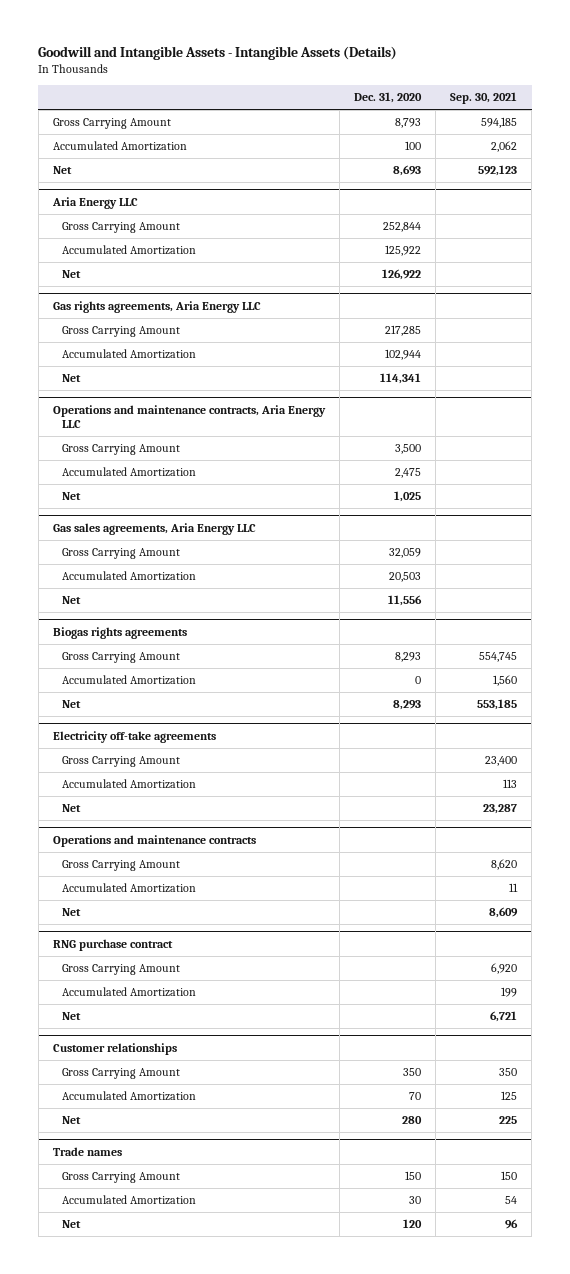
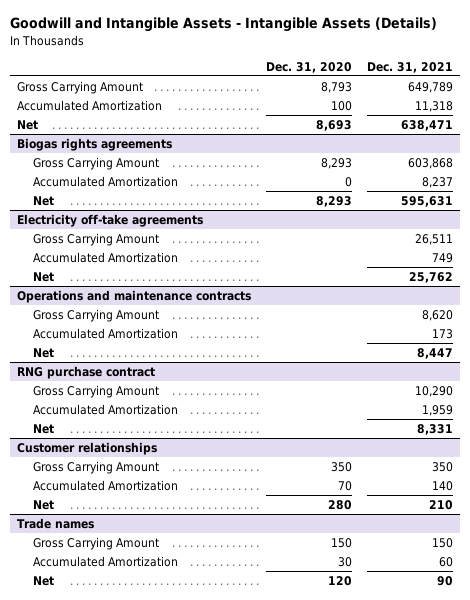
[450,92,518,105] Sep. 30, 2021 -> none
none -> [366,61,453,73] Dec. 31, 2021
[51,196,138,209] Aria Energy LLC -> none
[61,222,180,234] Gross Carrying Amount -> none
[61,245,196,256] Accumulated Amortization -> none
[61,270,81,279] Net -> none
[52,300,261,313] Gas rights agreements, Aria Energy LLC -> none
[61,326,180,338] Gross Carrying Amount -> none
[61,349,196,360] Accumulated Amortization -> none
[61,374,81,383] Net -> none
[52,404,326,429] Operations and maintenance contracts, Aria Energy LLC -> none
[61,444,180,456] Gross Carrying Amount -> none
[61,467,196,478] Accumulated Amortization -> none
[61,492,81,501] Net -> none
[52,522,256,535] Gas sales agreements, Aria Energy LLC -> none
[61,548,180,560] Gross Carrying Amount -> none
[61,571,196,582] Accumulated Amortization -> none
[61,596,81,605] Net -> none

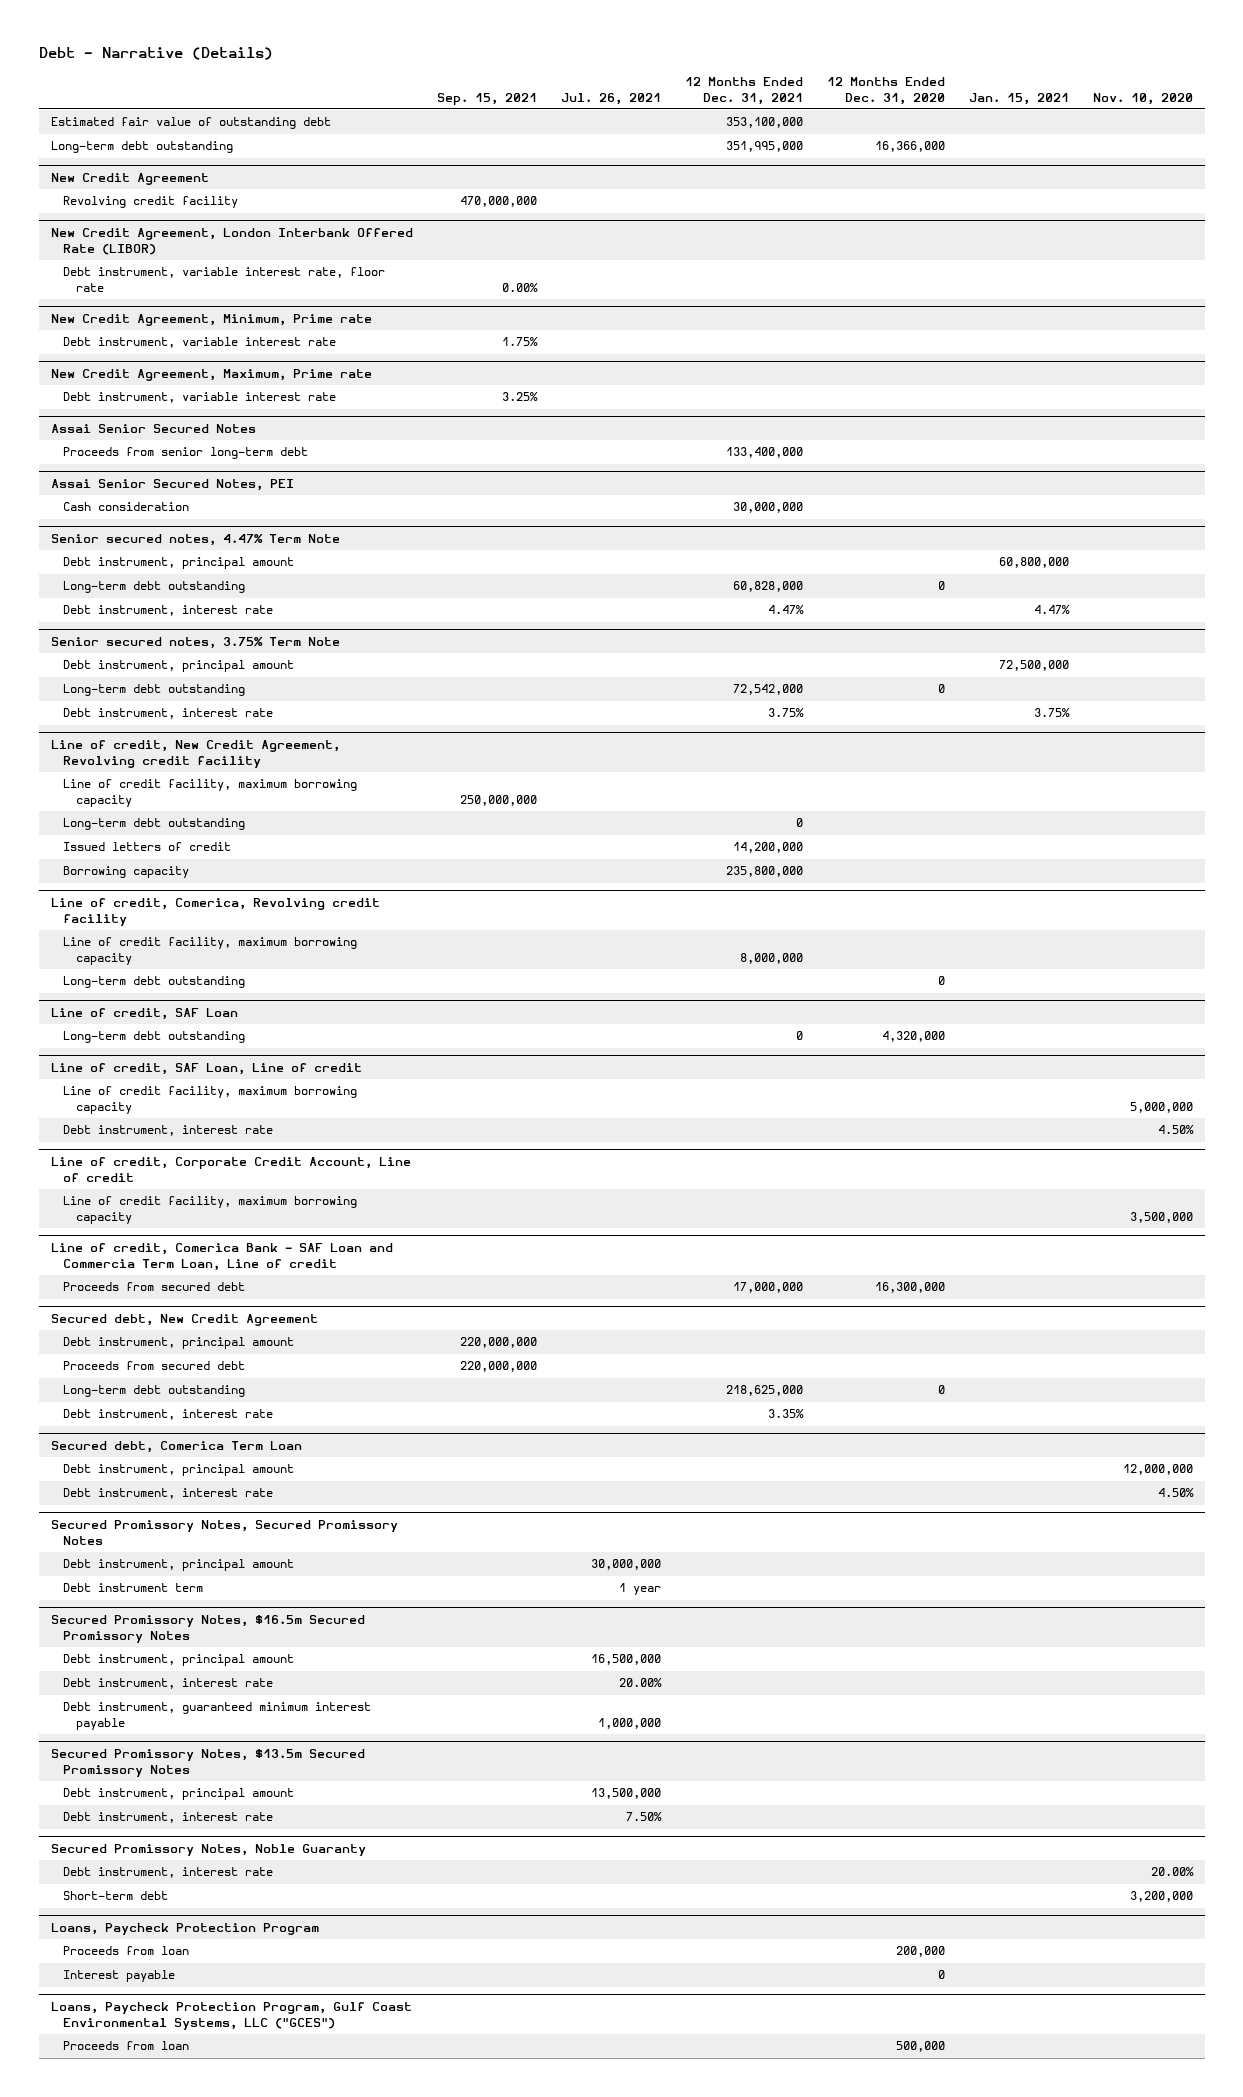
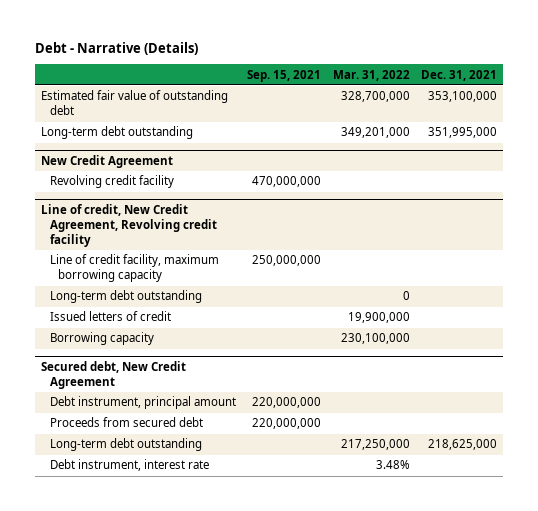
[560,92,661,105] Jul. 26, 2021 -> none
[684,77,803,105] 12 Months Ended Dec. 31, 2021 -> none
[826,77,945,105] 12 Months Ended Dec. 31, 2020 -> none
[968,92,1069,105] Jan. 15, 2021 -> none
[1092,92,1193,105] Nov. 10, 2020 -> none
none -> [332,69,410,81] Mar. 31, 2022
none -> [421,69,498,81] Dec. 31, 2021
[50,228,413,255] New Credit Agreement, London Interbank Offered Rate (LIBOR) -> none
[63,267,386,292] Debt instrument, variable interest rate, floor rate -> none
[50,314,372,327] New Credit Agreement, Minimum, Prime rate -> none
[63,337,337,349] Debt instrument, variable interest rate -> none
[50,369,372,382] New Credit Agreement, Maximum, Prime rate -> none
[63,392,337,404] Debt instrument, variable interest rate -> none
[50,424,256,434] Assai Senior Secured Notes -> none
[63,447,309,460] Proceeds from senior long-term debt -> none
[50,479,294,492] Assai Senior Secured Notes, PEI -> none
[63,502,190,512] Cash consideration -> none
[50,534,340,547] Senior secured notes, 4.47% Term Note -> none
[63,557,295,570] Debt instrument, principal amount -> none
[63,581,246,594] Long-term debt outstanding -> none
[63,605,274,617] Debt instrument, interest rate -> none
[50,637,340,650] Senior secured notes, 3.75% Term Note -> none
[63,660,295,673] Debt instrument, principal amount -> none
[63,684,246,697] Long-term debt outstanding -> none
[63,708,274,720] Debt instrument, interest rate -> none
[50,898,380,926] Line of credit, Comerica, Revolving credit facility -> none
[63,937,358,965] Line of credit facility, maximum borrowing capacity -> none
[63,976,246,989] Long-term debt outstanding -> none
[50,1008,238,1021] Line of credit, SAF Loan -> none
[63,1031,246,1044] Long-term debt outstanding -> none
[50,1063,362,1076] Line of credit, SAF Loan, Line of credit -> none
[63,1086,358,1114] Line of credit facility, maximum borrowing capacity -> none
[63,1125,274,1137] Debt instrument, interest rate -> none
[50,1157,411,1182] Line of credit, Corporate Credit Account, Line of credit -> none
[63,1196,358,1224] Line of credit facility, maximum borrowing capacity -> none
[50,1243,393,1271] Line of credit, Comerica Bank - SAF Loan and Commercia Term Loan, Line of credit -> none
[63,1282,246,1292] Proceeds from secured debt -> none
[50,1441,302,1454] Secured debt, Comerica Term Loan -> none
[63,1464,295,1477] Debt instrument, principal amount -> none
[63,1488,274,1500] Debt instrument, interest rate -> none
[50,1520,398,1545] Secured Promissory Notes, Secured Promissory Notes -> none
[63,1559,295,1572] Debt instrument, principal amount -> none
[63,1583,204,1593] Debt instrument term -> none
[50,1615,365,1643] Secured Promissory Notes, $16.5m Secured Promissory Notes -> none
[63,1654,295,1667] Debt instrument, principal amount -> none
[63,1678,274,1690] Debt instrument, interest rate -> none
[63,1702,372,1730] Debt instrument, guaranteed minimum interest payable -> none
[50,1749,365,1777] Secured Promissory Notes, $13.5m Secured Promissory Notes -> none
[63,1788,295,1801] Debt instrument, principal amount -> none
[63,1812,274,1824] Debt instrument, interest rate -> none
[50,1844,366,1857] Secured Promissory Notes, Noble Guaranty -> none
[63,1867,274,1879] Debt instrument, interest rate -> none
[63,1891,169,1901] Short-term debt -> none
[50,1923,319,1936] Loans, Paycheck Protection Program -> none
[63,1946,190,1956] Proceeds from loan -> none
[63,1970,176,1983] Interest payable -> none
[50,2002,412,2030] Loans, Paycheck Protection Program, Gulf Coast Environmental Systems, LLC ("GCES") -> none
[63,2041,190,2051] Proceeds from loan -> none

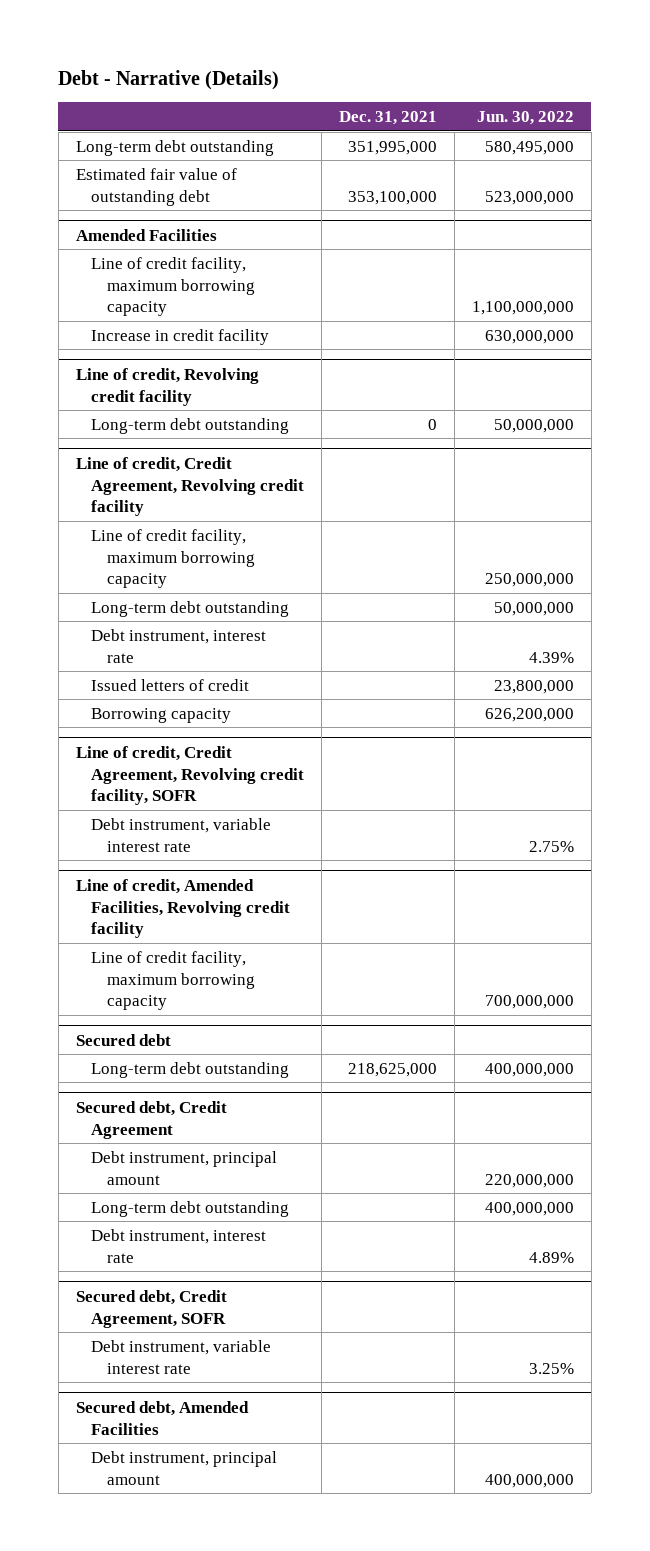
[247,69,322,82] Sep. 15, 2021 -> none
[332,69,410,81] Mar. 31, 2022 -> none
none -> [476,111,574,126] Jun. 30, 2022
[40,154,173,168] New Credit Agreement -> none
[49,175,174,189] Revolving credit facility -> none
[40,90,228,116] Estimated fair value of outstanding debt -> [75,167,237,206] Estimated fair value of outstanding debt
none -> [75,228,217,241] Amended Facilities
none -> [91,256,256,317] Line of credit facility, maximum borrowing capacity
none -> [91,328,270,345] Increase in credit facility
none -> [75,367,259,406] Line of credit, Revolving credit facility
none -> [91,417,290,434] Long-term debt outstanding
[40,203,217,247] Line of credit, New Credit Agreement, Revolving credit facility -> [75,456,305,517] Line of credit, Credit Agreement, Revolving credit facility
none -> [91,628,267,663] Debt instrument, interest rate
[49,396,236,410] Debt instrument, principal amount -> none
[49,417,203,428] Proceeds from secured debt -> none
none -> [75,745,305,806] Line of credit, Credit Agreement, Revolving credit facility, SOFR
none -> [91,817,272,852] Debt instrument, variable interest rate
none -> [75,878,291,939] Line of credit, Amended Facilities, Revolving credit facility
none -> [91,950,256,1011] Line of credit facility, maximum borrowing capacity
[40,360,186,389] Secured debt, New Credit Agreement -> [75,1033,171,1046] Secured debt
[49,459,209,472] Debt instrument, interest rate -> none
none -> [75,1100,227,1139] Secured debt, Credit Agreement
none -> [91,1150,278,1185] Debt instrument, principal amount
none -> [91,1200,290,1217] Long-term debt outstanding
none -> [91,1228,267,1263] Debt instrument, interest rate
none -> [75,1289,227,1328] Secured debt, Credit Agreement, SOFR
none -> [91,1339,272,1374] Debt instrument, variable interest rate
none -> [75,1400,249,1435] Secured debt, Amended Facilities
none -> [91,1450,278,1485] Debt instrument, principal amount

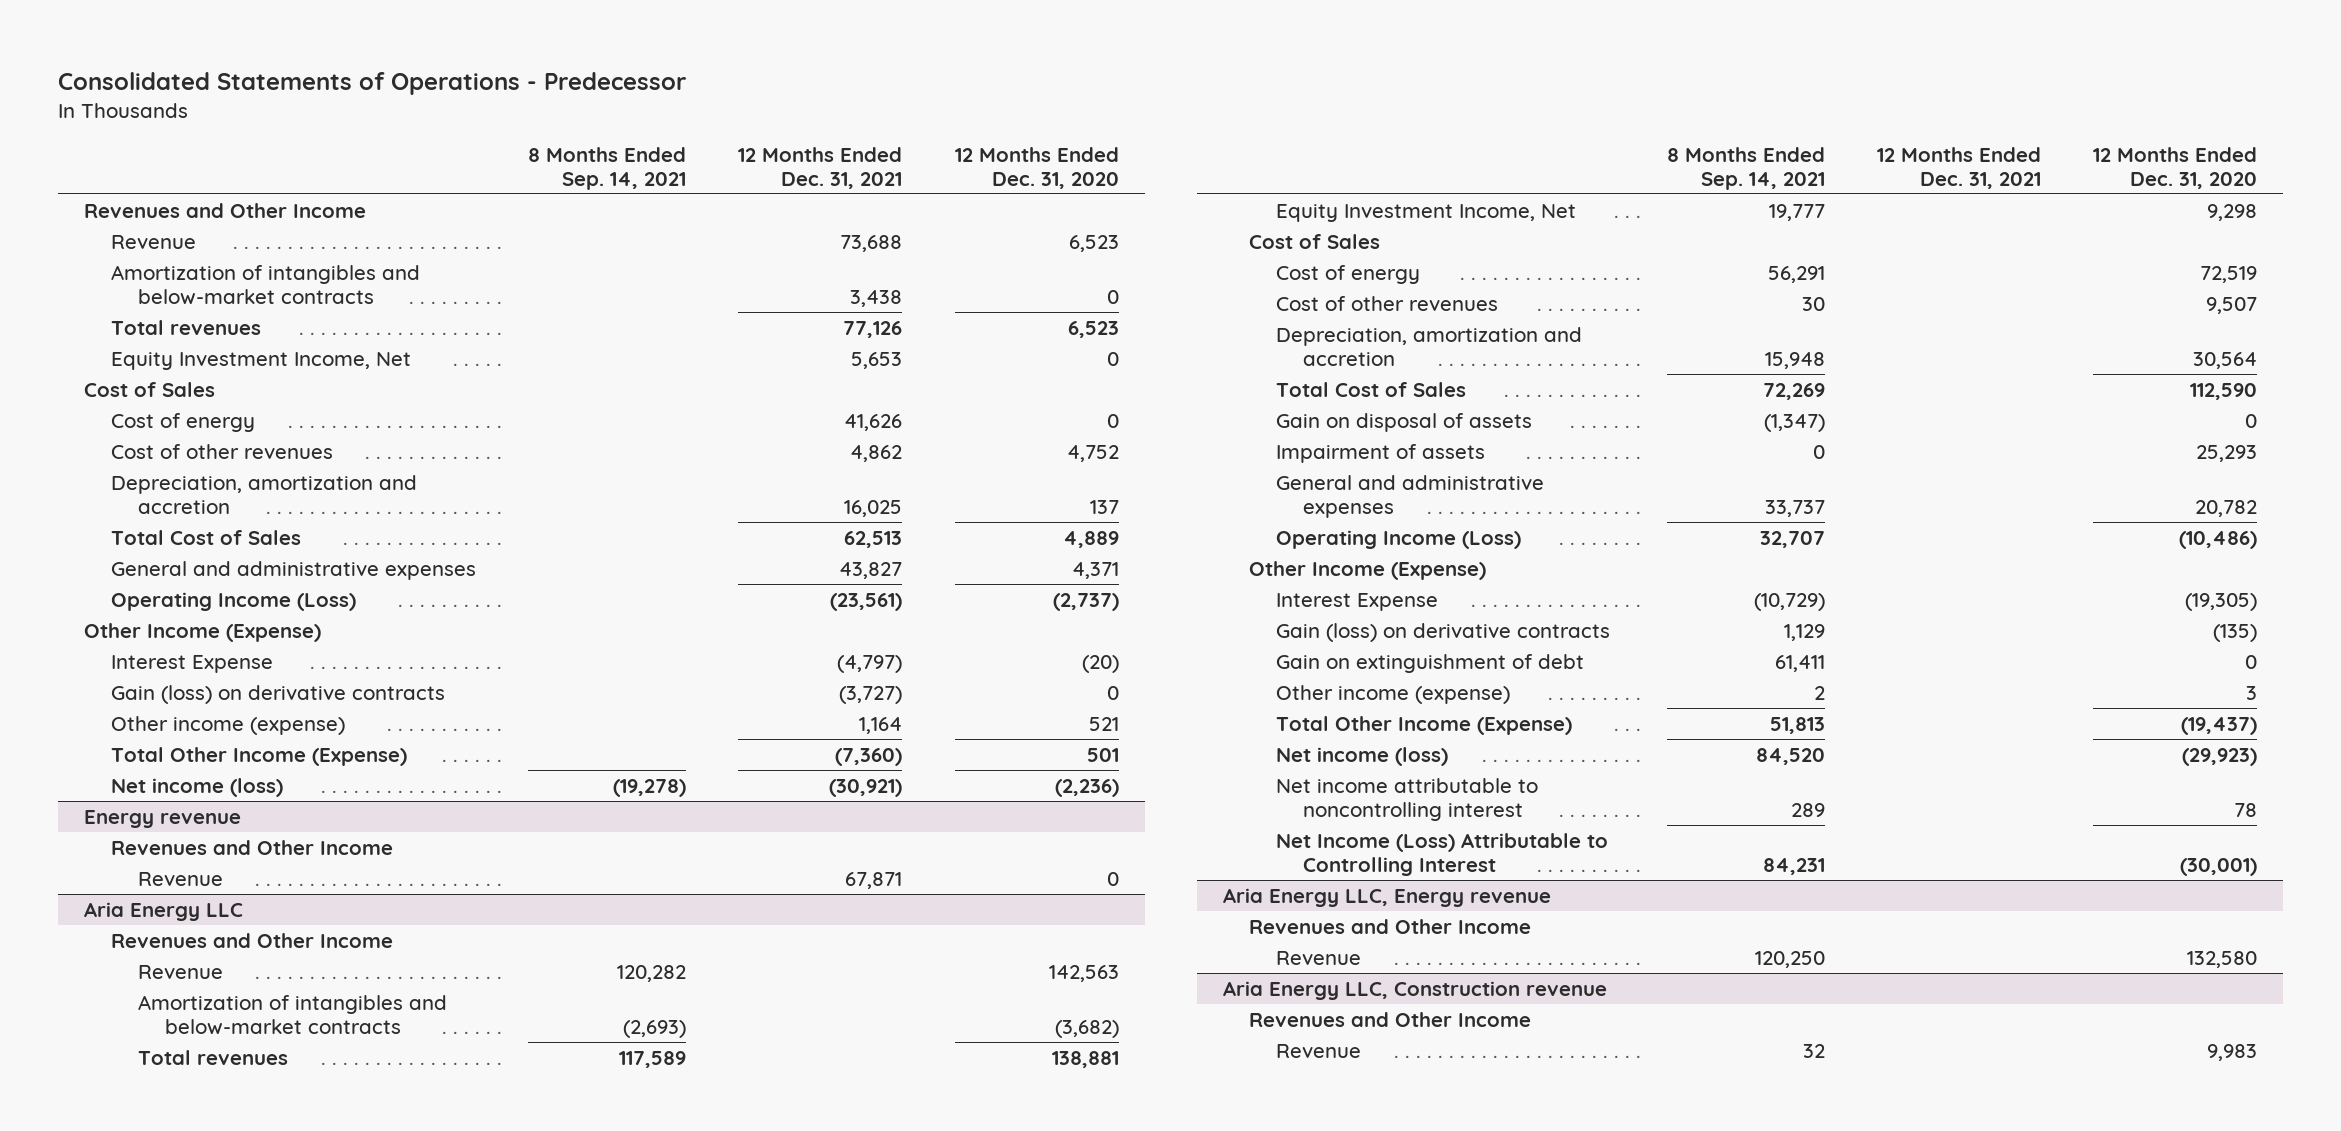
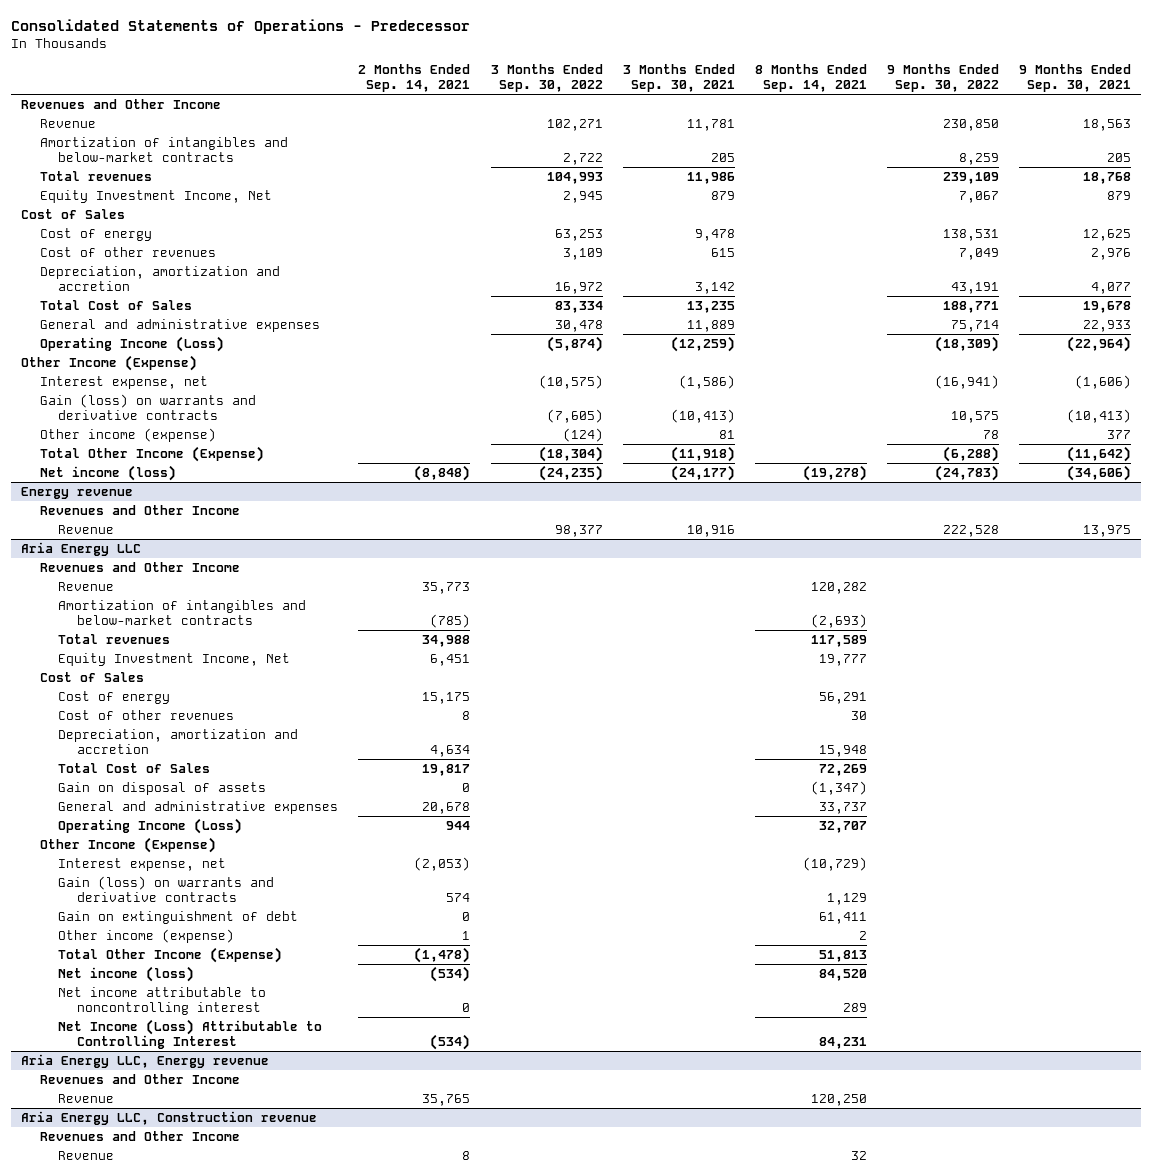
[738,146,903,189] 12 Months Ended Dec. 31, 2021 -> none
[954,146,1119,189] 12 Months Ended Dec. 31, 2020 -> none
none -> [358,63,471,93] 2 Months Ended Sep. 14, 2021
none -> [490,63,603,93] 3 Months Ended Sep. 30, 2022
none -> [622,63,735,93] 3 Months Ended Sep. 30, 2021
none -> [887,63,1000,93] 9 Months Ended Sep. 30, 2022
none -> [1019,63,1132,93] 9 Months Ended Sep. 30, 2021
[110,654,273,673] Interest Expense -> [39,375,208,389] Interest expense, net
[110,684,445,704] Gain (loss) on derivative contracts -> [39,393,256,421] Gain (loss) on warrants and derivative contracts
[1276,443,1486,463] Impairment of assets -> none
[1276,592,1439,611] Interest Expense -> [58,857,227,871] Interest expense, net
[1276,622,1611,642] Gain (loss) on derivative contracts -> [58,875,275,903] Gain (loss) on warrants and derivative contracts

